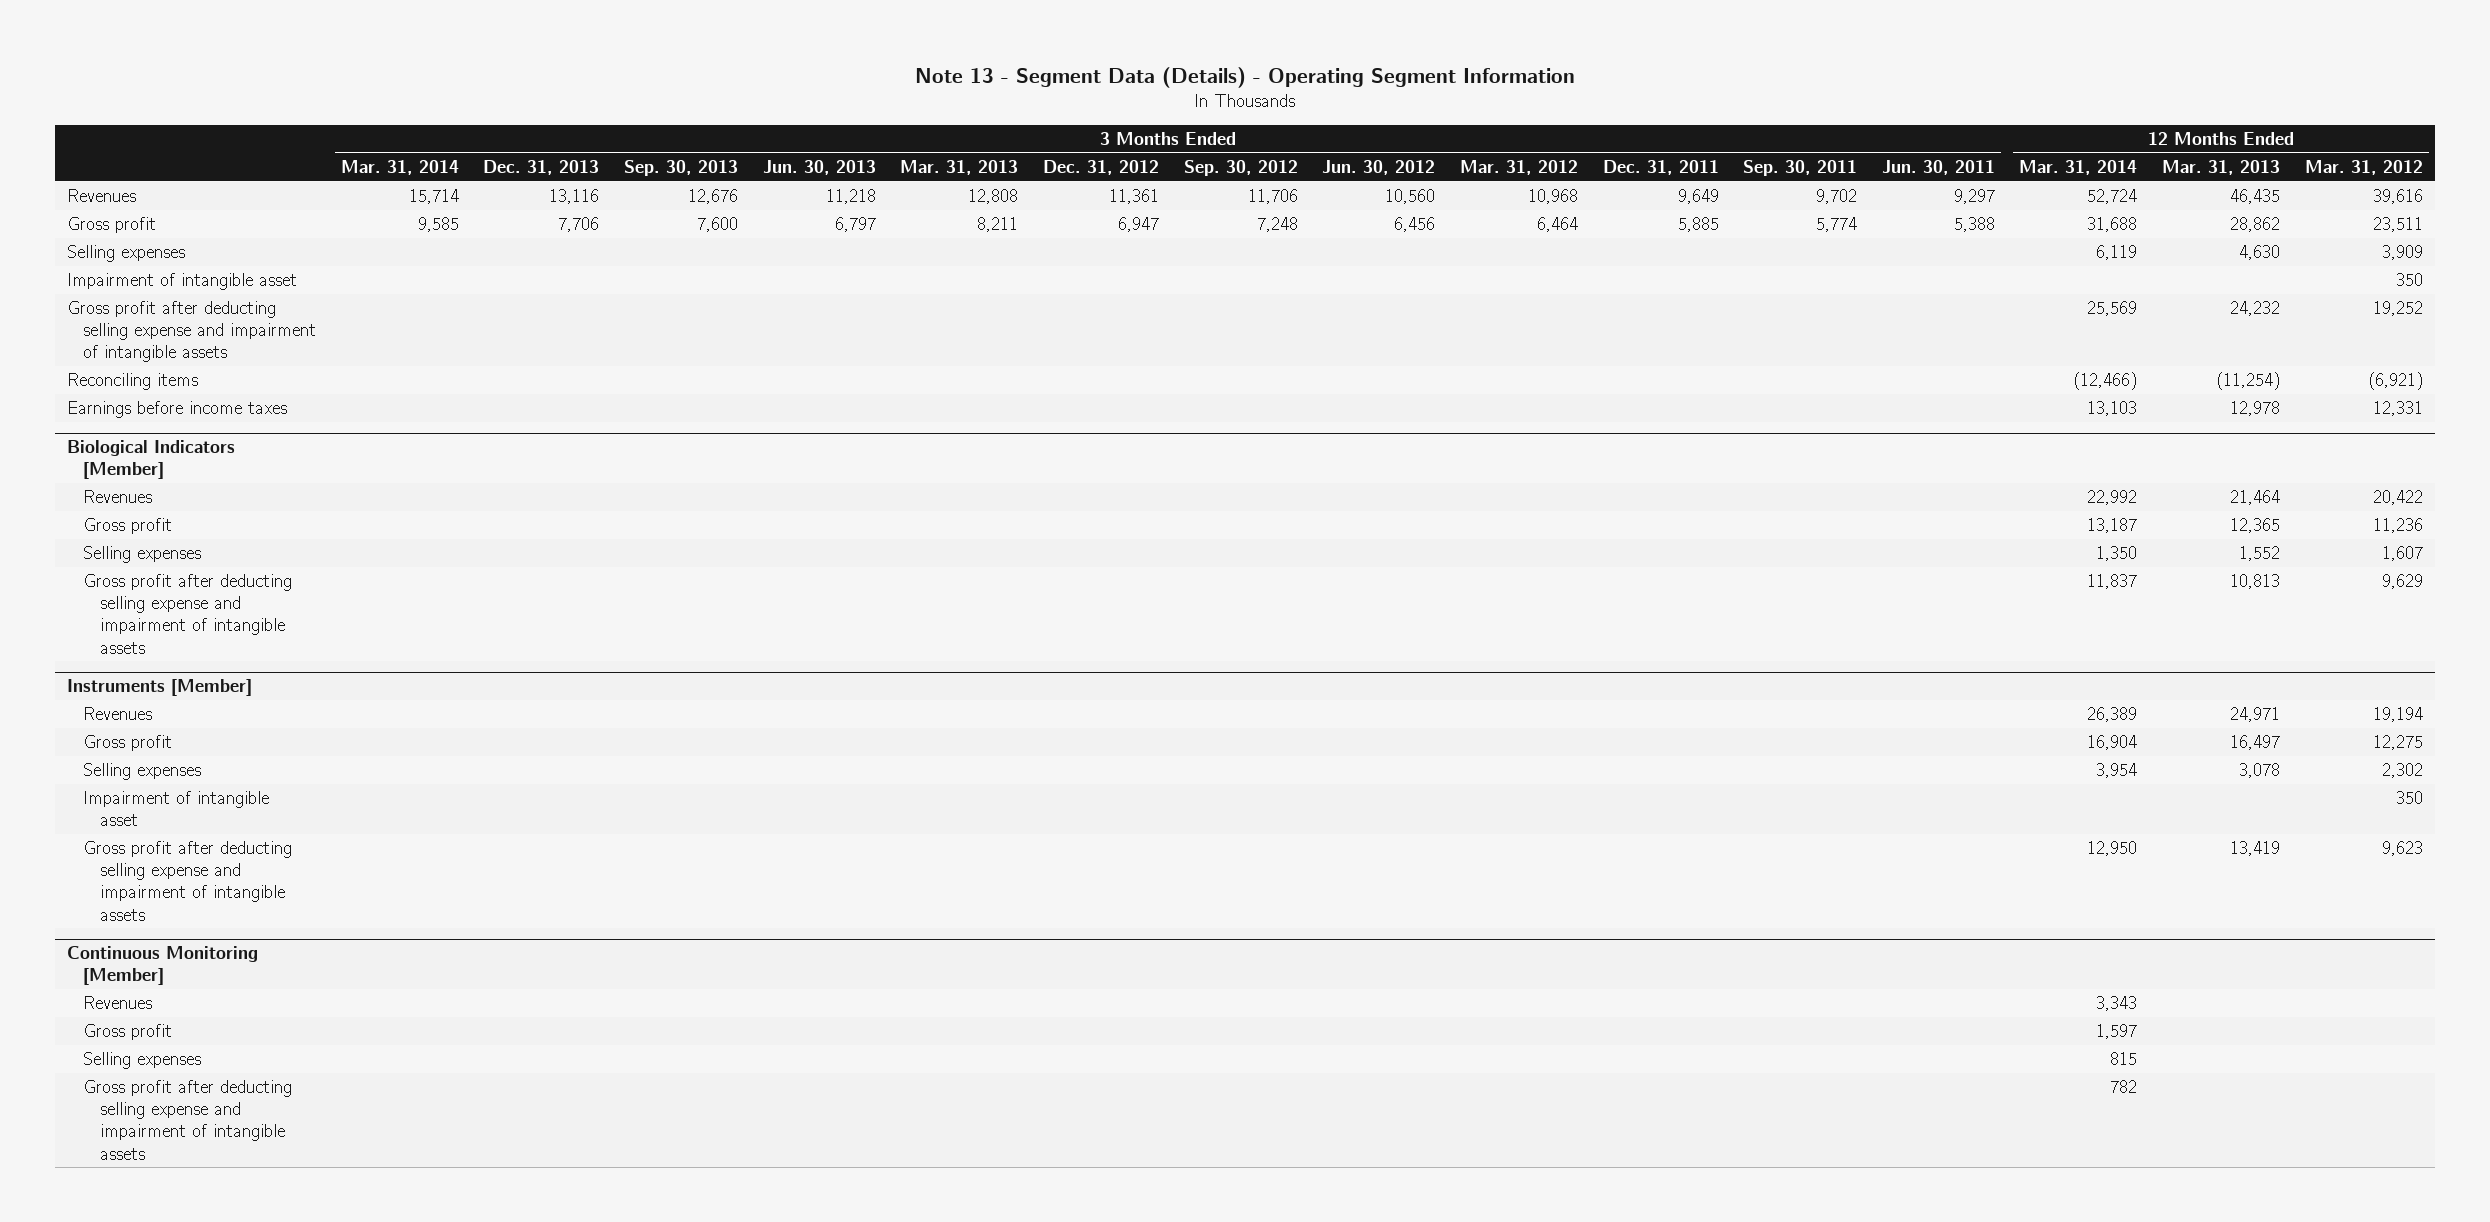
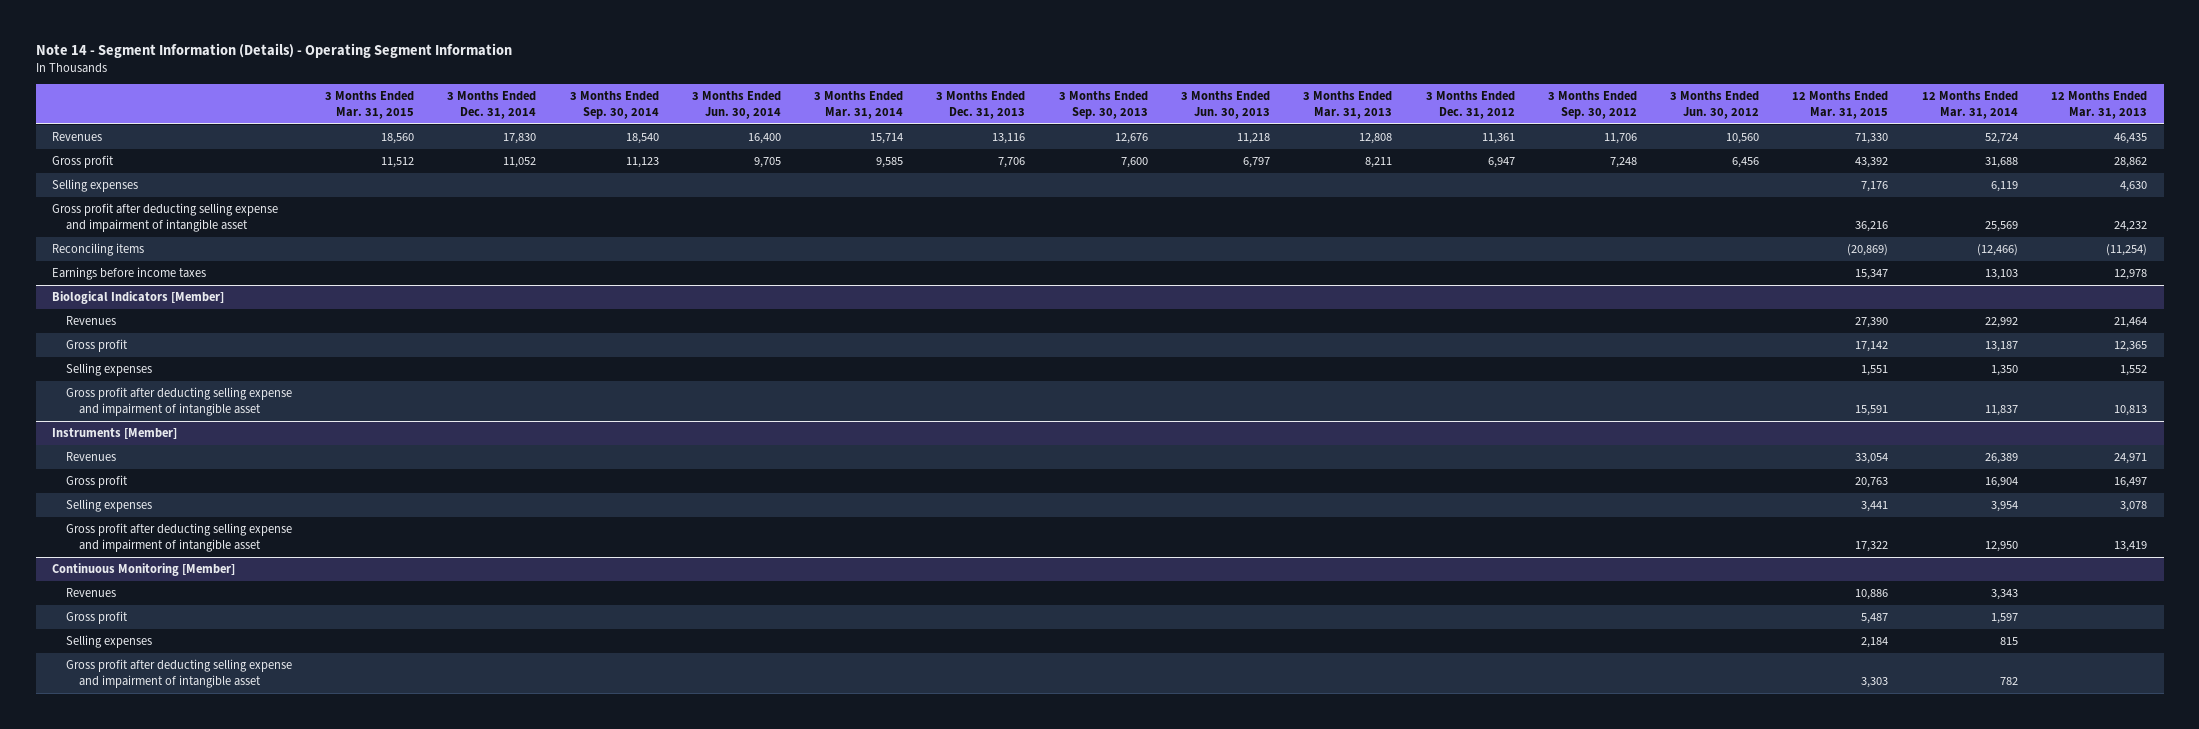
[914,66,1575,88] Note 13 - Segment Data (Details) - Operating Segment Information -> [35,42,512,58] Note 14 - Segment Information (Details) - Operating Segment Information
[1459,160,1578,176] Mar. 31, 2012 -> none
[1602,160,1719,176] Dec. 31, 2011 -> none
[1743,160,1858,177] Sep. 30, 2011 -> none
[1881,160,1995,176] Jun. 30, 2011 -> none
[2304,160,2423,176] Mar. 31, 2012 -> none
none -> [325,91,415,119] 3 Months Ended Mar. 31, 2015
none -> [447,91,537,119] 3 Months Ended Dec. 31, 2014
none -> [569,91,659,119] 3 Months Ended Sep. 30, 2014
none -> [691,91,781,119] 3 Months Ended Jun. 30, 2014
none -> [1792,91,1889,119] 12 Months Ended Mar. 31, 2015
[66,273,297,291] Impairment of intangible asset -> none
[66,301,317,363] Gross profit after deducting selling expense and impairment of intangible assets -> [52,203,279,232] Gross profit after deducting selling expense and impairment of intangible asset
[83,574,293,654] Gross profit after deducting selling expense and impairment of intangible assets -> [65,387,292,416] Gross profit after deducting selling expense and impairment of intangible asset
[83,791,270,827] Impairment of intangible asset -> none
[83,841,293,921] Gross profit after deducting selling expense and impairment of intangible assets -> [65,523,292,552] Gross profit after deducting selling expense and impairment of intangible asset
[83,1080,293,1160] Gross profit after deducting selling expense and impairment of intangible assets -> [65,659,292,688] Gross profit after deducting selling expense and impairment of intangible asset

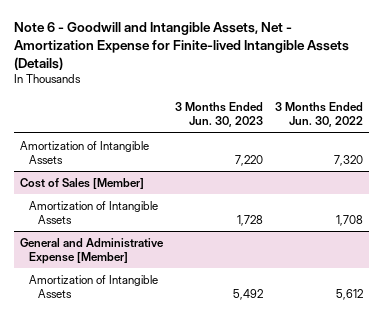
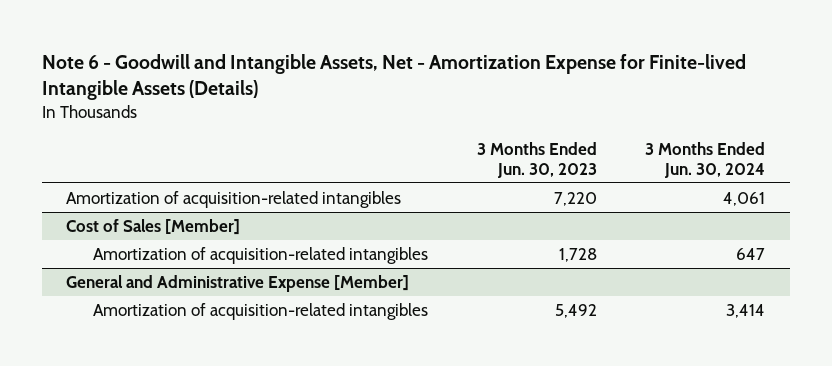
[275,101,364,128] 3 Months Ended Jun. 30, 2022 -> none
none -> [645,141,766,178] 3 Months Ended Jun. 30, 2024
[20,140,150,165] Amortization of Intangible Assets -> [66,190,402,208] Amortization of acquisition-related intangibles
[28,200,158,225] Amortization of Intangible Assets -> [93,246,429,264] Amortization of acquisition-related intangibles
[28,274,158,299] Amortization of Intangible Assets -> [93,302,429,320] Amortization of acquisition-related intangibles

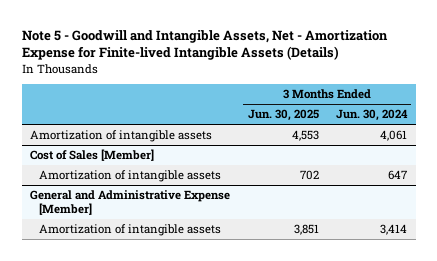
[42,53,747,100] Note 6 - Goodwill and Intangible Assets, Net - Amortization Expense for Finite-lived Intangible Assets (Details) -> [21,29,388,61] Note 5 - Goodwill and Intangible Assets, Net - Amortization Expense for Finite-lived Intangible Assets (Details)
[476,141,597,178] 3 Months Ended Jun. 30, 2023 -> none
none -> [247,109,319,122] Jun. 30, 2025
[66,190,402,208] Amortization of acquisition-related intangibles -> [30,130,213,143] Amortization of intangible assets
[93,246,429,264] Amortization of acquisition-related intangibles -> [38,170,221,183] Amortization of intangible assets
[93,302,429,320] Amortization of acquisition-related intangibles -> [38,224,221,237] Amortization of intangible assets

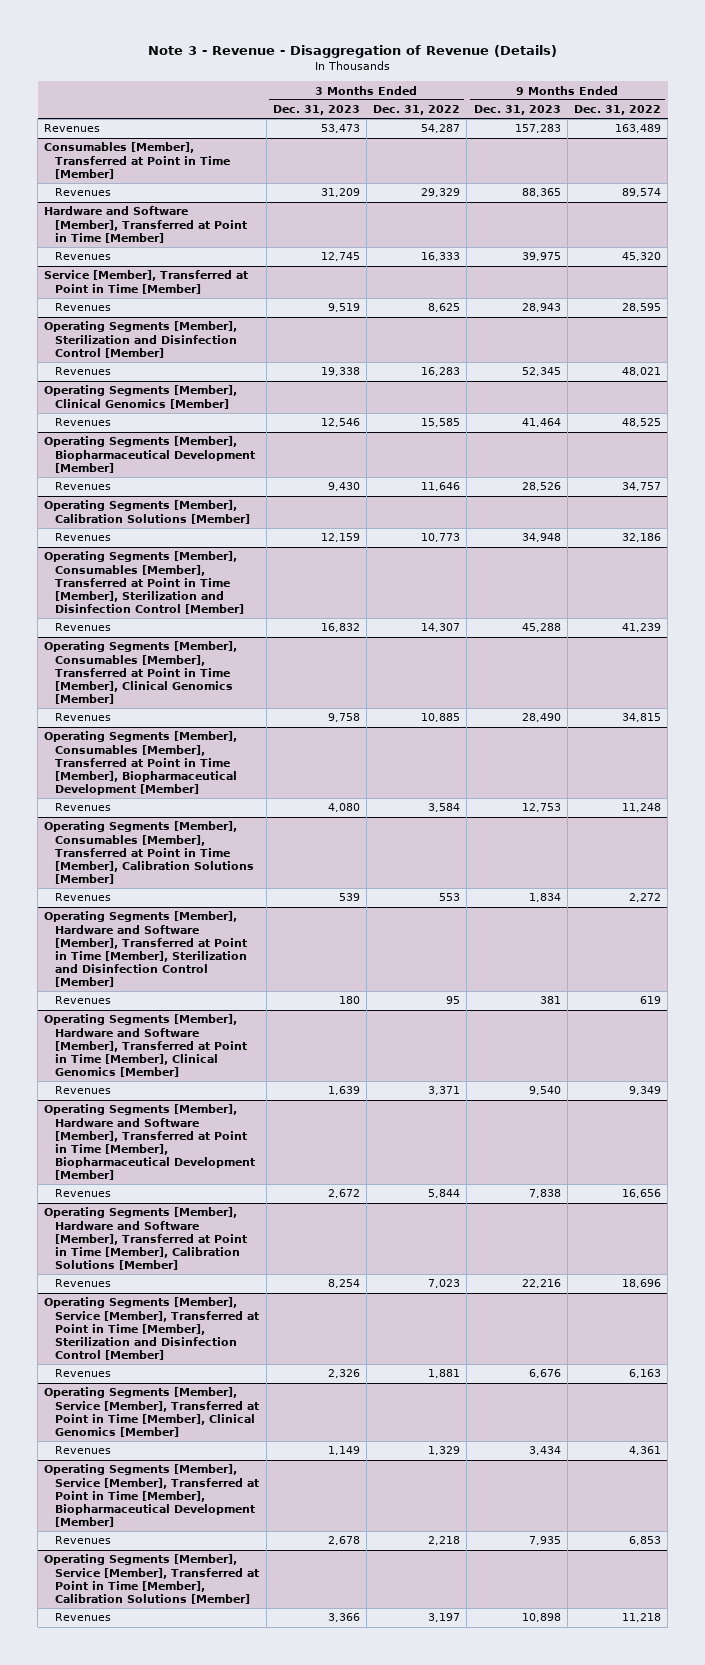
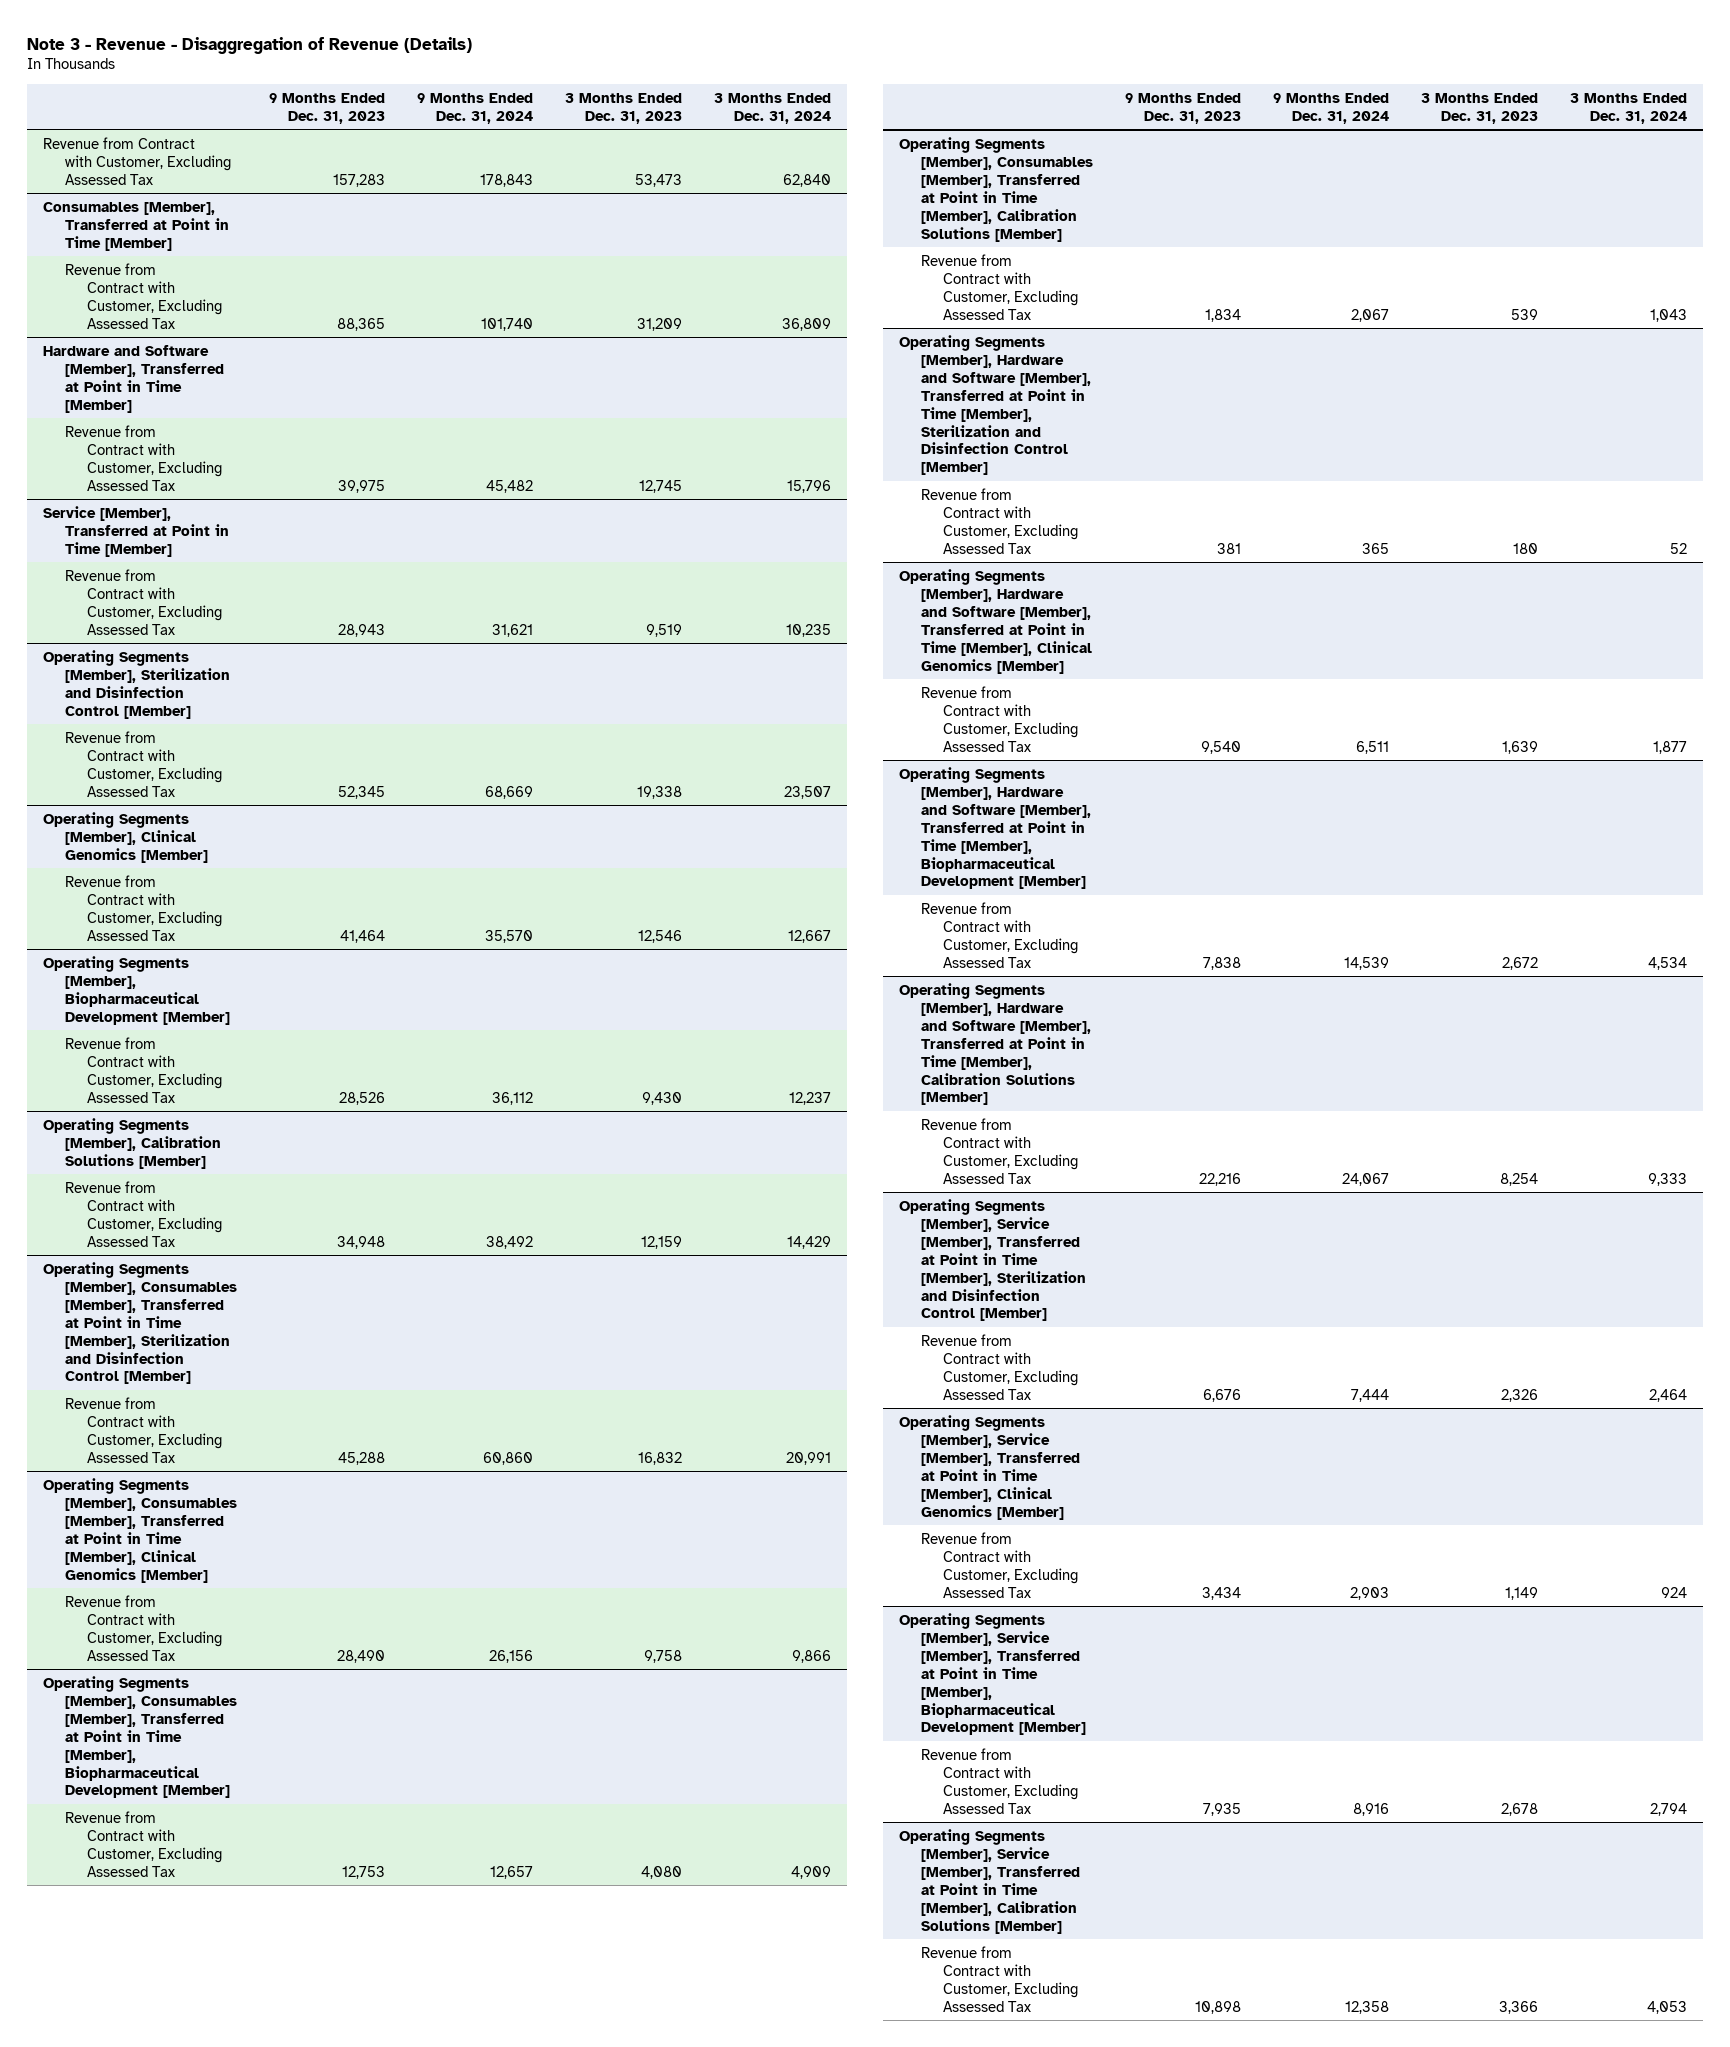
[373,105,461,116] Dec. 31, 2022 -> none
[574,105,662,116] Dec. 31, 2022 -> none
none -> [417,92,534,124] 9 Months Ended Dec. 31, 2024
none -> [713,92,831,124] 3 Months Ended Dec. 31, 2024
[44,124,101,133] Revenues -> [43,136,232,185] Revenue from Contract with Customer, Excluding Assessed Tax
[55,188,112,197] Revenues -> [65,262,223,329] Revenue from Contract with Customer, Excluding Assessed Tax
[55,252,112,261] Revenues -> [65,424,223,491] Revenue from Contract with Customer, Excluding Assessed Tax
[55,303,112,312] Revenues -> [65,568,223,635] Revenue from Contract with Customer, Excluding Assessed Tax
[55,367,112,376] Revenues -> [65,730,223,797] Revenue from Contract with Customer, Excluding Assessed Tax
[55,418,112,427] Revenues -> [65,874,223,941] Revenue from Contract with Customer, Excluding Assessed Tax
[55,482,112,491] Revenues -> [65,1036,223,1103] Revenue from Contract with Customer, Excluding Assessed Tax
[55,533,112,542] Revenues -> [65,1180,223,1247] Revenue from Contract with Customer, Excluding Assessed Tax
[55,623,112,632] Revenues -> [65,1396,223,1463] Revenue from Contract with Customer, Excluding Assessed Tax
[55,713,112,722] Revenues -> [65,1594,223,1661] Revenue from Contract with Customer, Excluding Assessed Tax
[55,803,112,812] Revenues -> [65,1810,223,1877] Revenue from Contract with Customer, Excluding Assessed Tax
[55,893,112,902] Revenues -> [921,253,1079,320] Revenue from Contract with Customer, Excluding Assessed Tax
[55,996,112,1005] Revenues -> [921,487,1079,554] Revenue from Contract with Customer, Excluding Assessed Tax
[55,1086,112,1095] Revenues -> [921,685,1079,752] Revenue from Contract with Customer, Excluding Assessed Tax
[55,1189,112,1198] Revenues -> [921,901,1079,968] Revenue from Contract with Customer, Excluding Assessed Tax
[55,1279,112,1288] Revenues -> [921,1117,1079,1184] Revenue from Contract with Customer, Excluding Assessed Tax
[55,1369,112,1378] Revenues -> [921,1333,1079,1400] Revenue from Contract with Customer, Excluding Assessed Tax
[55,1446,112,1455] Revenues -> [921,1531,1079,1598] Revenue from Contract with Customer, Excluding Assessed Tax
[55,1536,112,1545] Revenues -> [921,1747,1079,1814] Revenue from Contract with Customer, Excluding Assessed Tax
[55,1613,112,1622] Revenues -> [921,1945,1079,2012] Revenue from Contract with Customer, Excluding Assessed Tax

